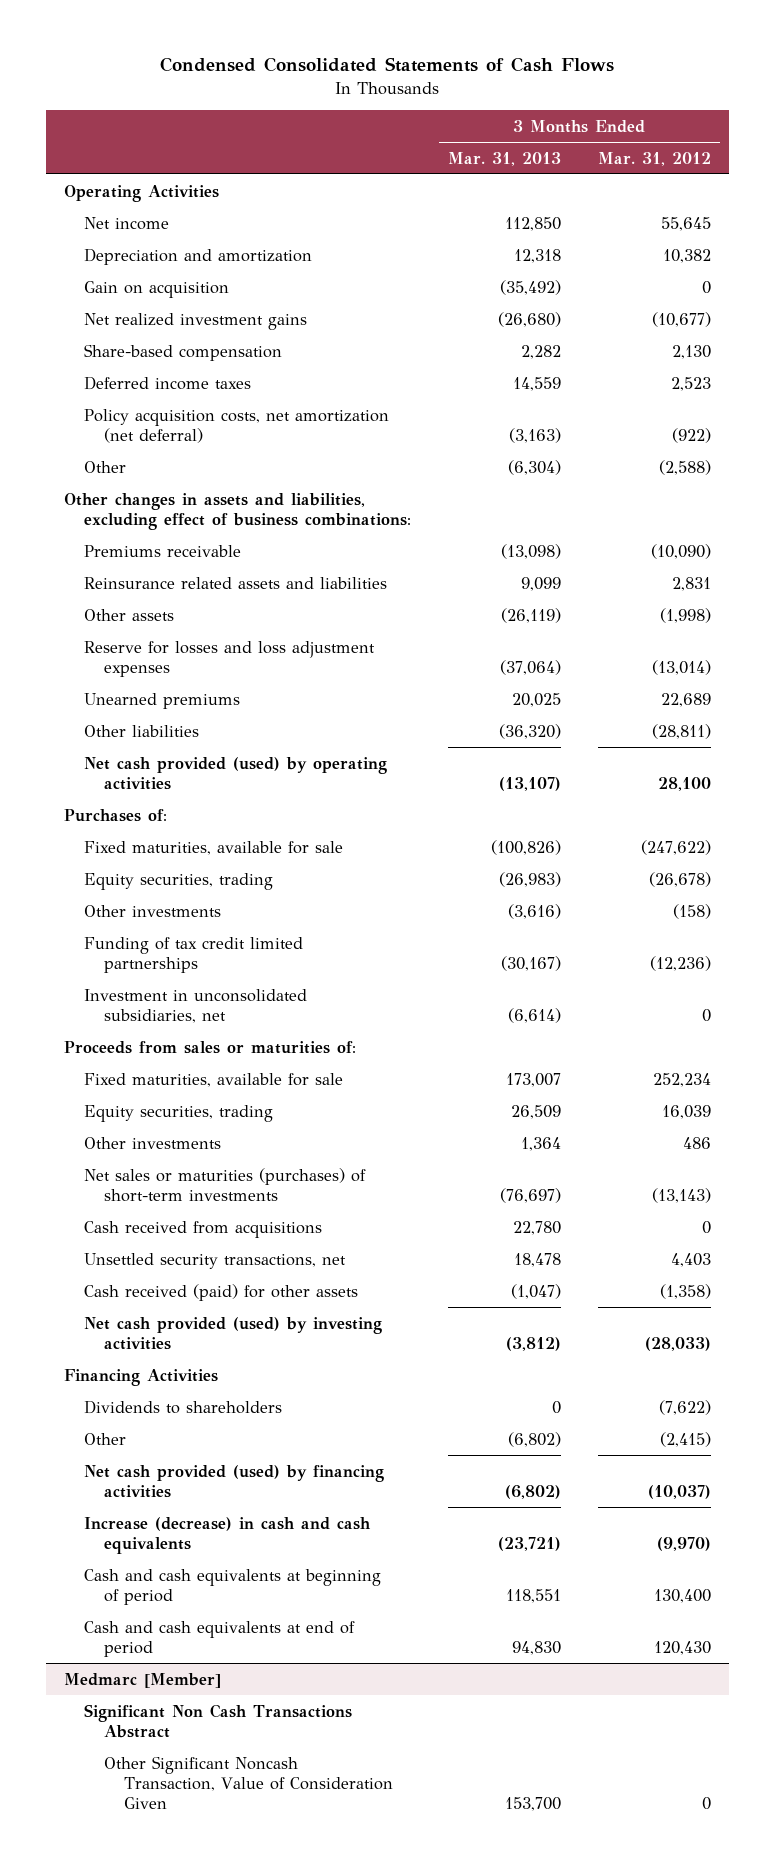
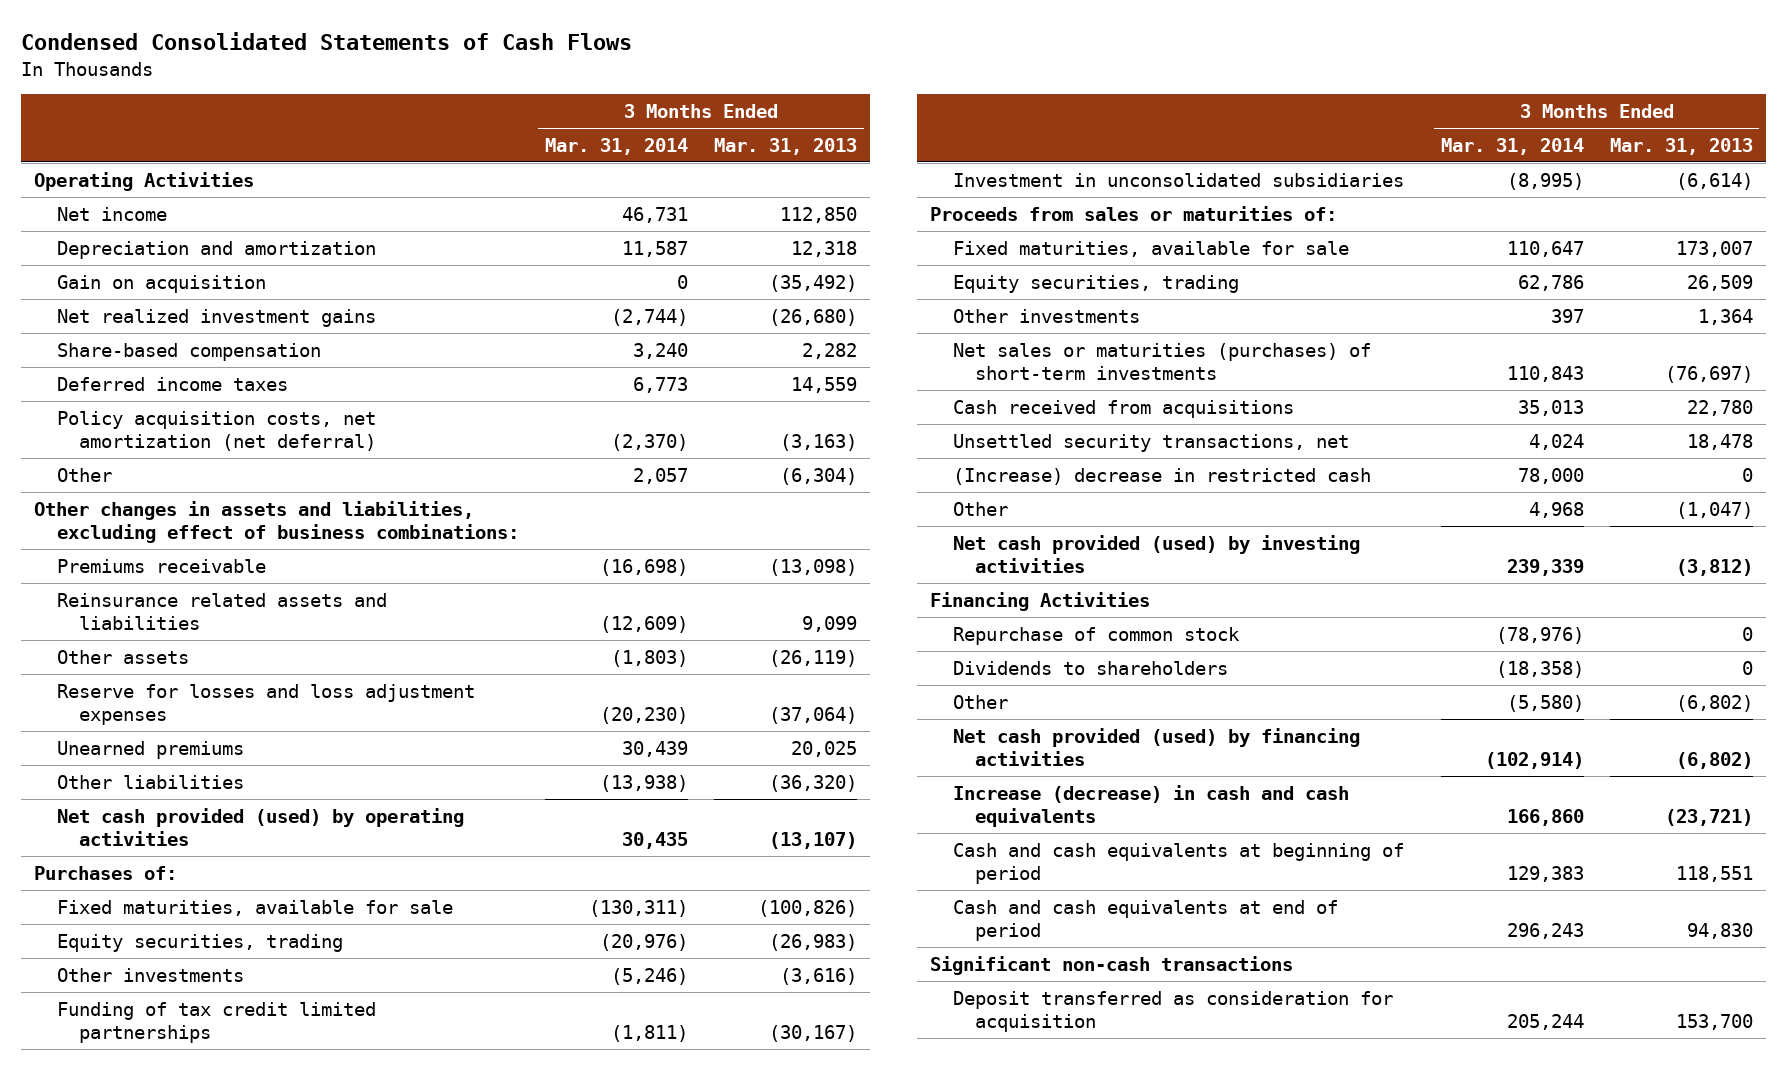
[597,151,711,166] Mar. 31, 2012 -> none
none -> [544,137,688,155] Mar. 31, 2014
[83,988,307,1023] Investment in unconsolidated subsidiaries, net -> [952,172,1404,187] Investment in unconsolidated subsidiaries
none -> [952,467,1371,485] (Increase) decrease in restricted cash
[83,1283,358,1301] Cash received (paid) for other assets -> [952,501,1008,516] Other
none -> [952,626,1240,645] Repurchase of common stock
[64,1672,222,1688] Medmarc [Member] -> none
[83,1703,352,1738] Significant Non Cash Transactions Abstract -> [929,955,1293,975] Significant non-cash transactions
[103,1755,393,1810] Other Significant Noncash Transaction, Value of Consideration Given -> [952,990,1393,1032] Deposit transferred as consideration for acquisition

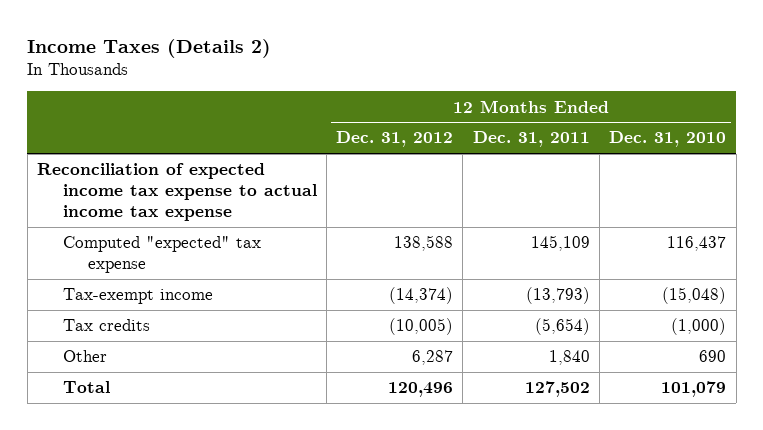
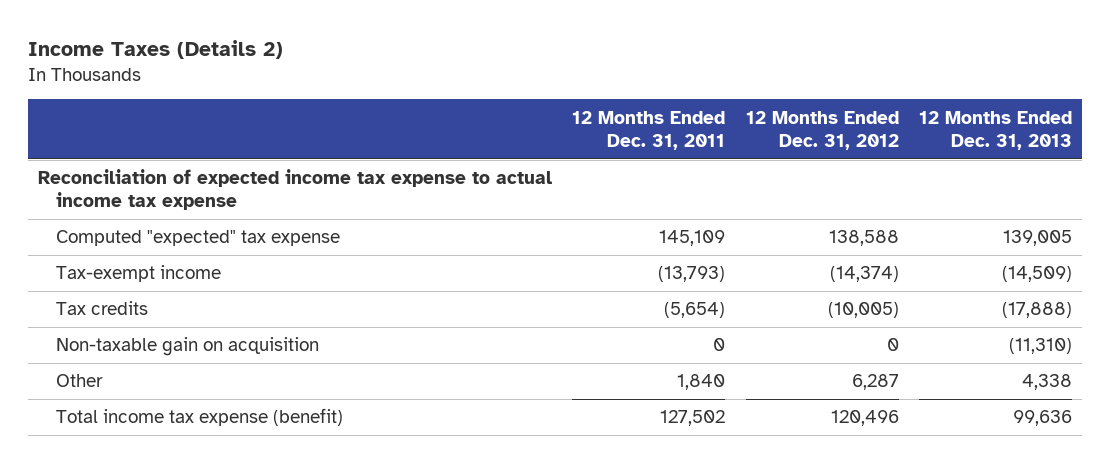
[609,131,727,148] Dec. 31, 2010 -> none
none -> [918,110,1072,150] 12 Months Ended Dec. 31, 2013
none -> [55,337,319,357] Non-taxable gain on acquisition
[62,381,110,394] Total -> [55,408,343,427] Total income tax expense (benefit)

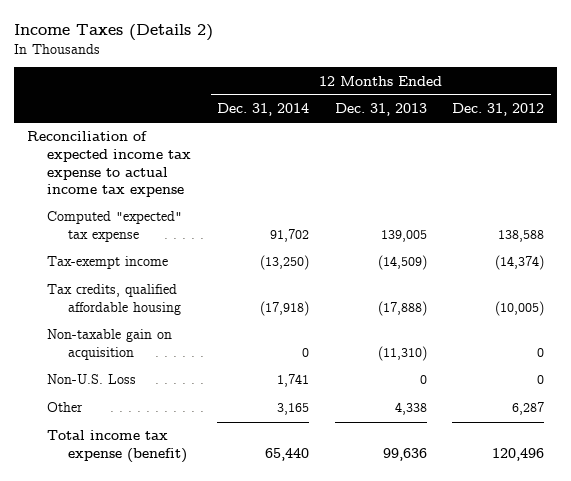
[572,110,726,150] 12 Months Ended Dec. 31, 2011 -> none
none -> [216,103,309,117] Dec. 31, 2014
[55,301,148,316] Tax credits -> [47,284,182,316] Tax credits, qualified affordable housing
none -> [47,374,137,385] Non-U.S. Loss

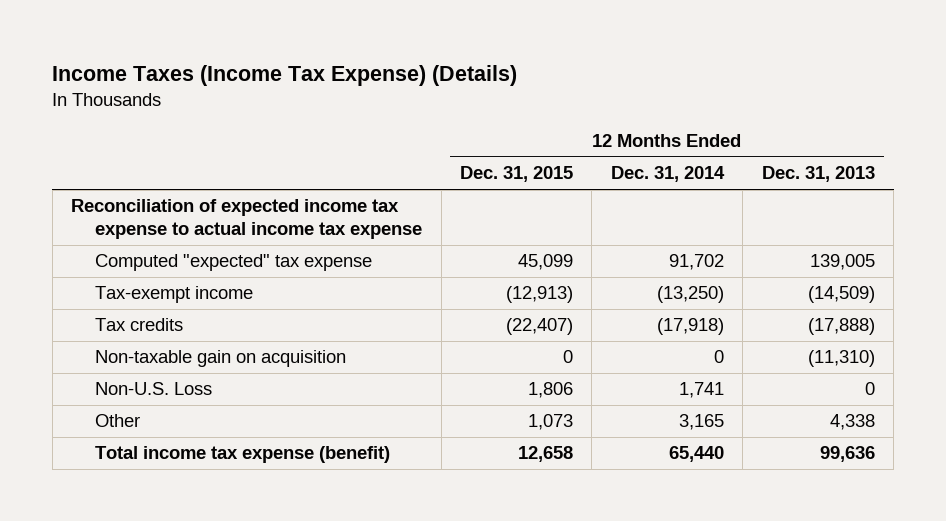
[13,24,213,42] Income Taxes (Details 2) -> [52,65,518,87] Income Taxes (Income Tax Expense) (Details)
[452,103,545,117] Dec. 31, 2012 -> none
none -> [459,166,573,183] Dec. 31, 2015
[47,284,182,316] Tax credits, qualified affordable housing -> [95,318,184,332] Tax credits

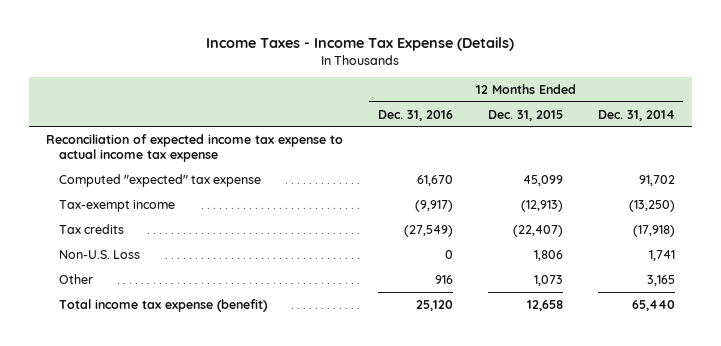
[52,65,518,87] Income Taxes (Income Tax Expense) (Details) -> [206,36,515,51] Income Taxes - Income Tax Expense (Details)
[761,166,875,183] Dec. 31, 2013 -> none
none -> [377,109,453,121] Dec. 31, 2016
[95,350,347,368] Non-taxable gain on acquisition -> none

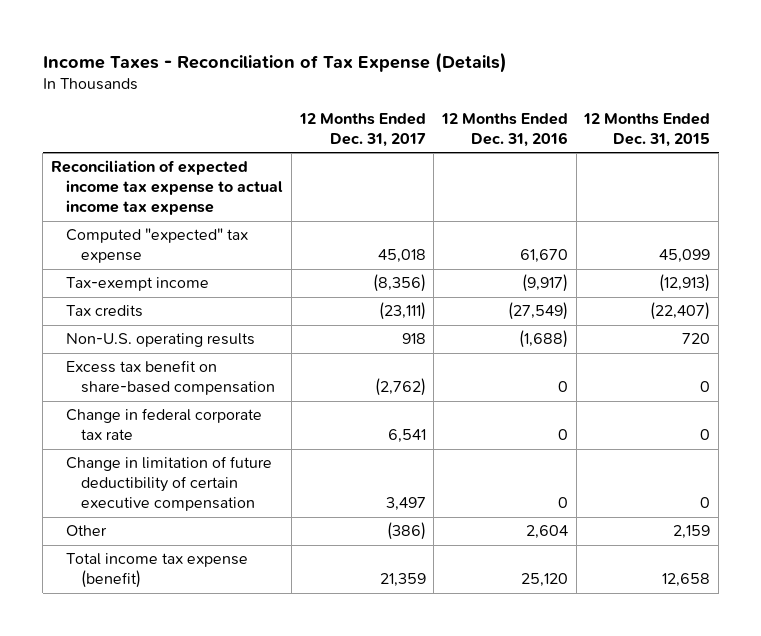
[206,36,515,51] Income Taxes - Income Tax Expense (Details) -> [42,51,507,73] Income Taxes - Reconciliation of Tax Expense (Details)
[597,109,675,121] Dec. 31, 2014 -> none
none -> [298,112,426,148] 12 Months Ended Dec. 31, 2017
[59,249,141,259] Non-U.S. Loss -> [66,333,256,348] Non-U.S. operating results
[444,249,453,259] 0 -> [518,330,568,349] (1,688)
[533,249,563,261] 1,806 -> [682,333,711,345] 720
none -> [66,360,276,396] Excess tax benefit on share-based compensation
none -> [66,408,263,441] Change in federal corporate tax rate
none -> [66,456,273,512] Change in limitation of future deductibility of certain executive compensation
[434,274,453,284] 916 -> [525,525,568,540] 2,604
[533,274,563,286] 1,073 -> [673,525,711,540] 2,159

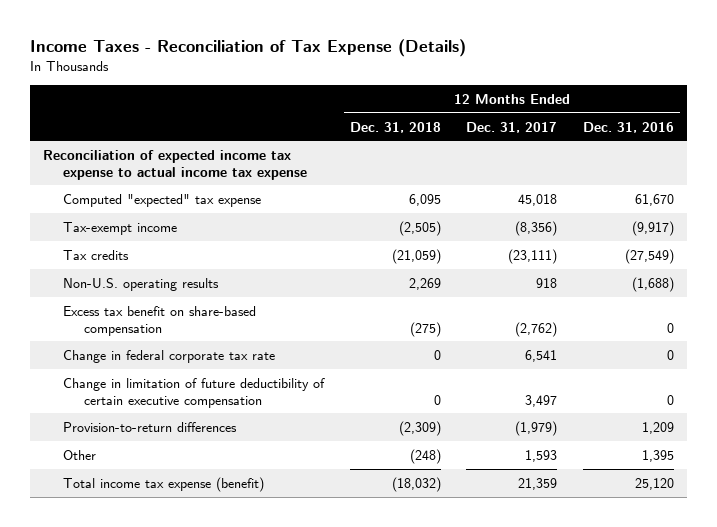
[583,112,711,148] 12 Months Ended Dec. 31, 2015 -> none
none -> [349,121,441,133] Dec. 31, 2018
none -> [63,421,238,432] Provision-to-return differences
[386,522,426,541] (386) -> [525,449,558,462] 1,593
[525,525,568,540] 2,604 -> [641,449,674,462] 1,395

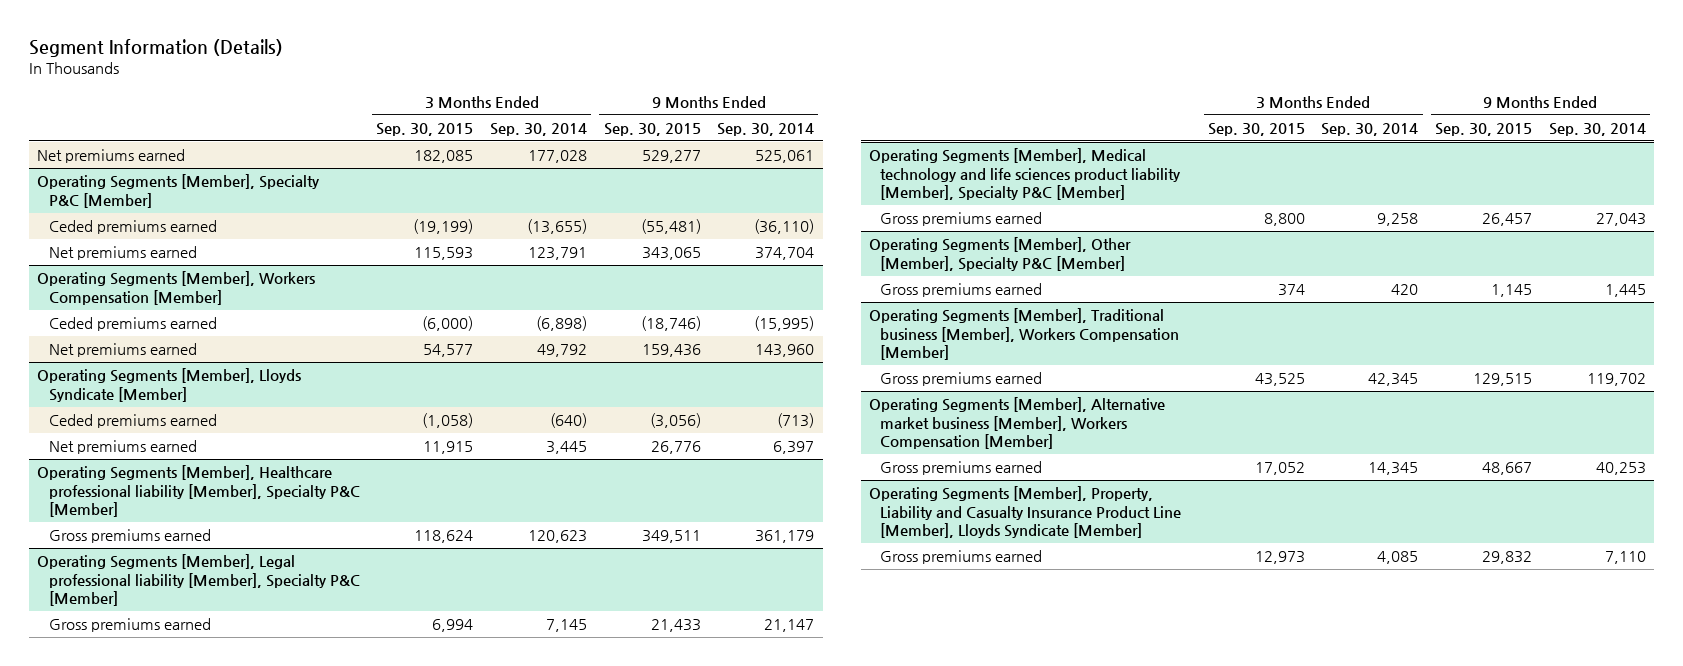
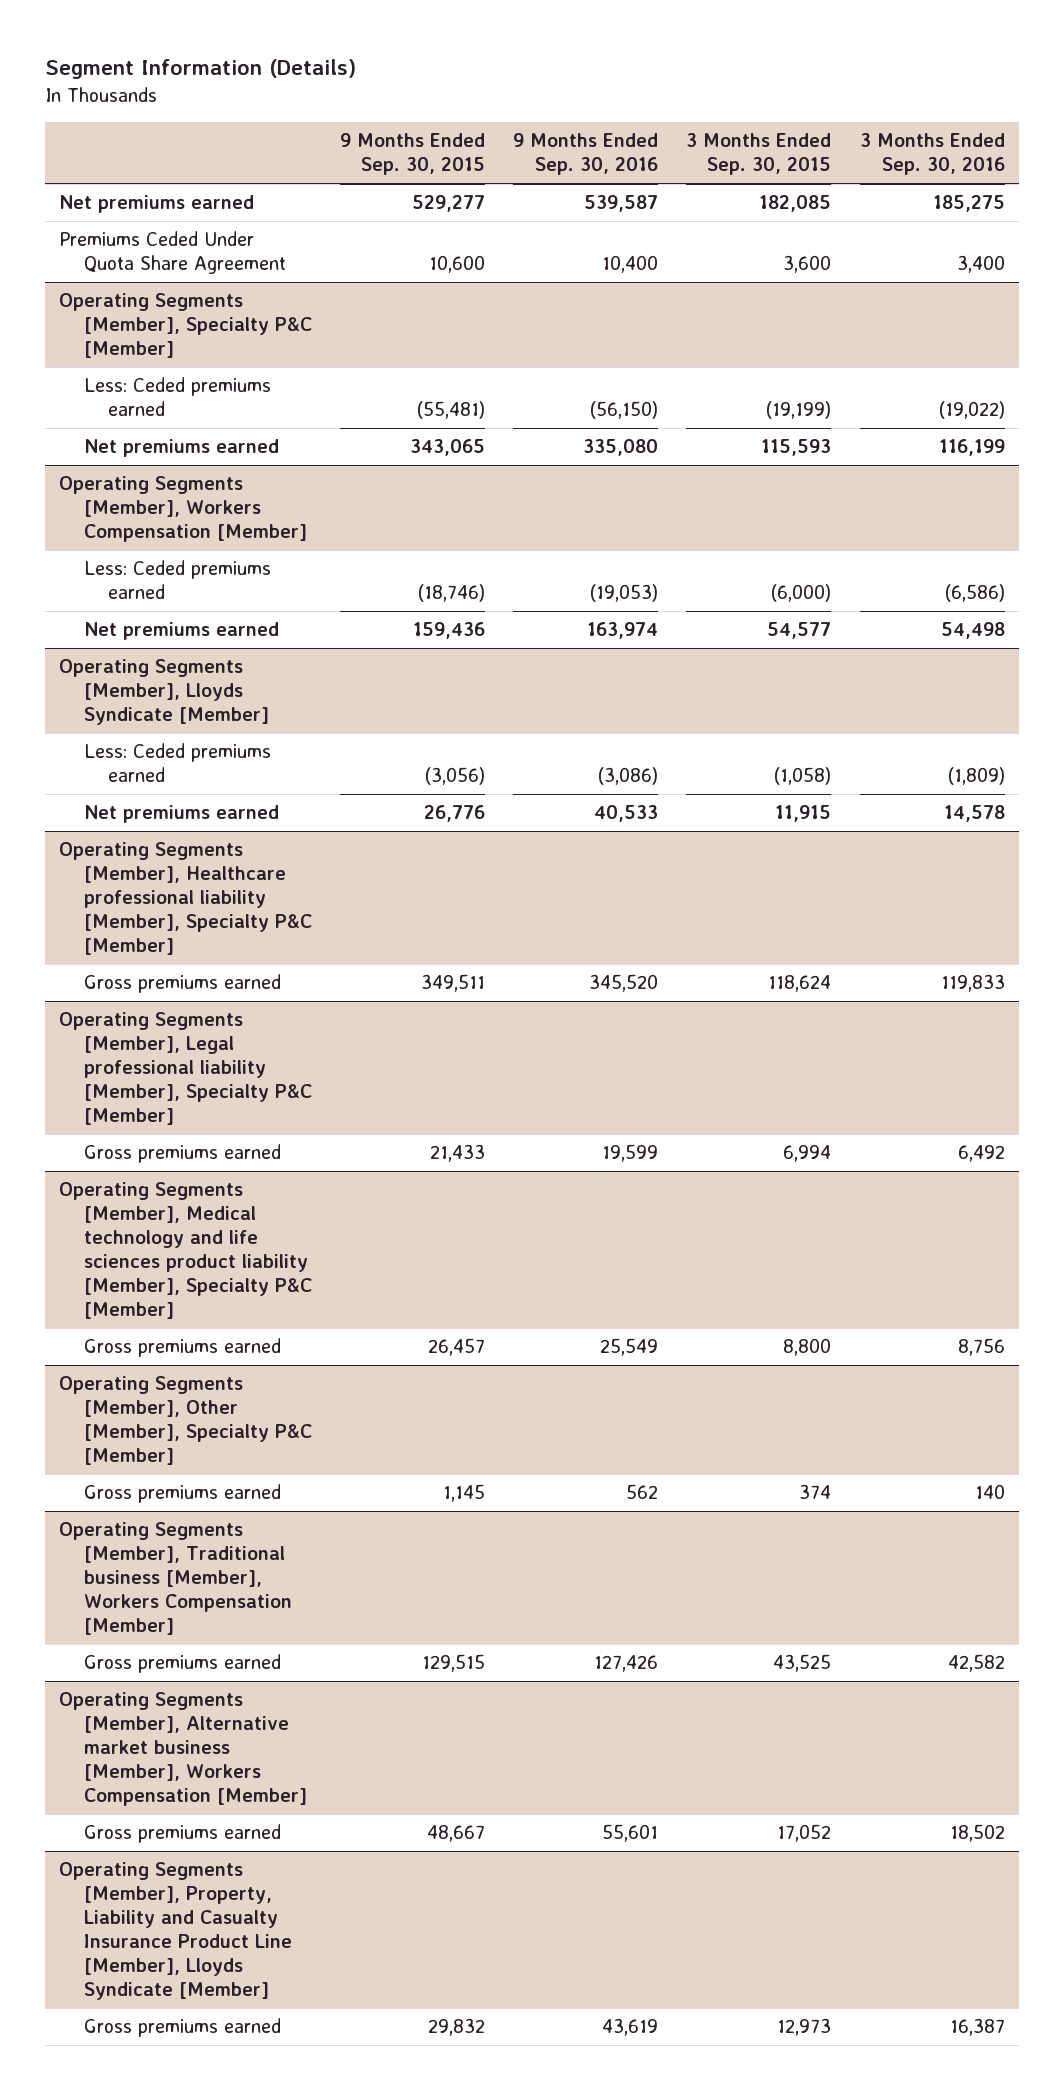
[489,122,587,136] Sep. 30, 2014 -> none
[717,122,815,136] Sep. 30, 2014 -> none
none -> [513,133,659,176] 9 Months Ended Sep. 30, 2016
none -> [859,133,1005,176] 3 Months Ended Sep. 30, 2016
none -> [58,231,286,275] Premiums Ceded Under Quota Share Agreement
[48,220,217,235] Ceded premiums earned -> [83,377,271,417] Less: Ceded premiums earned
[48,317,217,332] Ceded premiums earned -> [83,560,271,600] Less: Ceded premiums earned
[48,414,217,429] Ceded premiums earned -> [83,743,271,783] Less: Ceded premiums earned

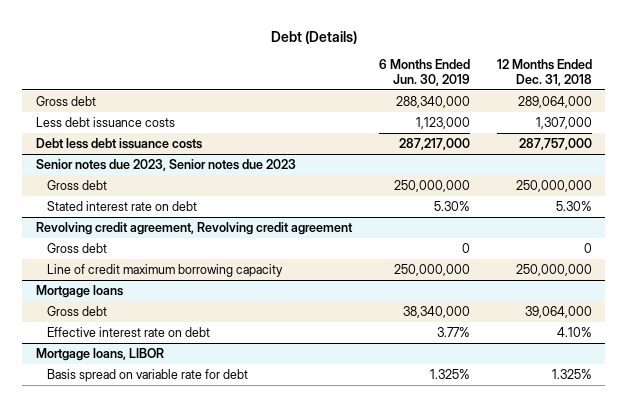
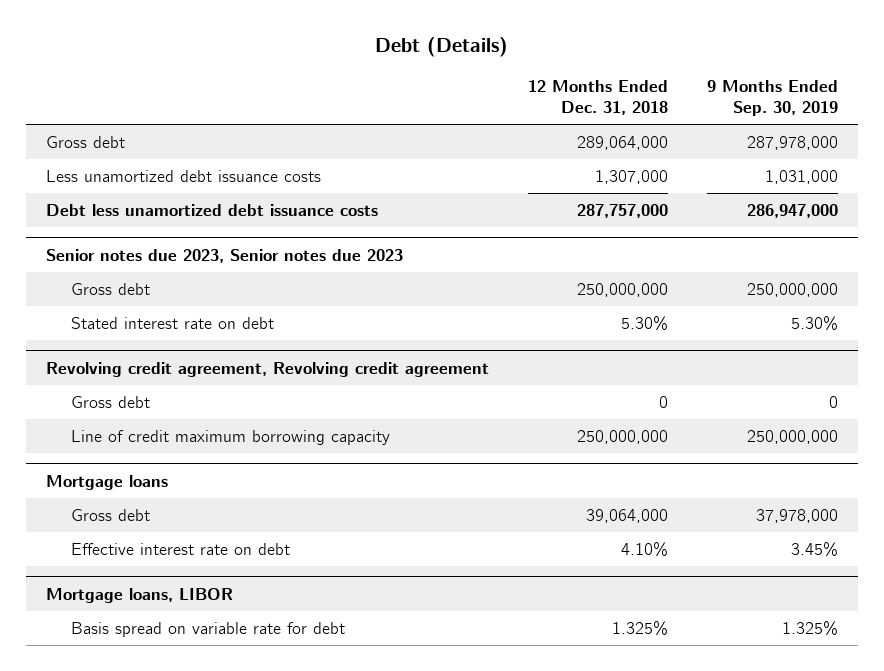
[378,59,470,86] 6 Months Ended Jun. 30, 2019 -> none
none -> [707,79,839,117] 9 Months Ended Sep. 30, 2019
[35,117,175,128] Less debt issuance costs -> [45,170,321,183] Less unamortized debt issuance costs
[35,138,202,150] Debt less debt issuance costs -> [45,204,378,217] Debt less unamortized debt issuance costs

